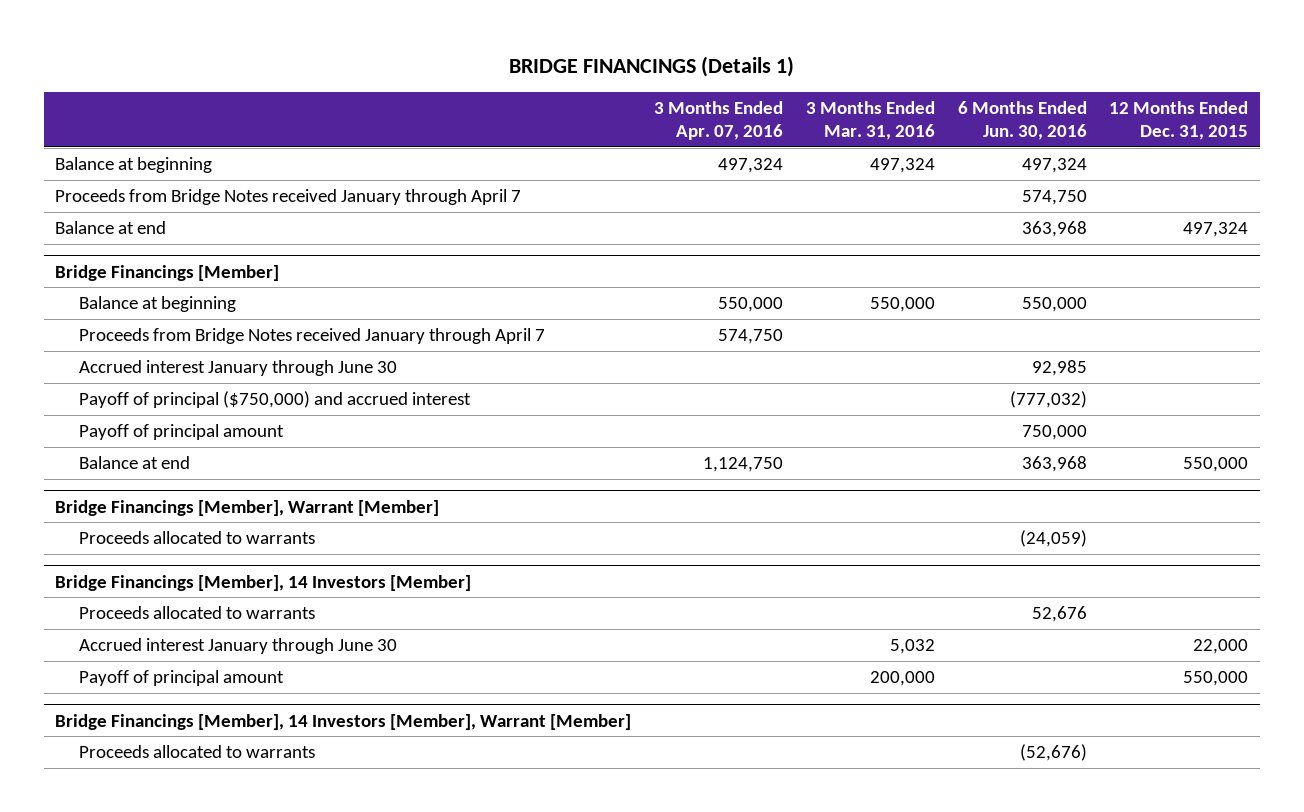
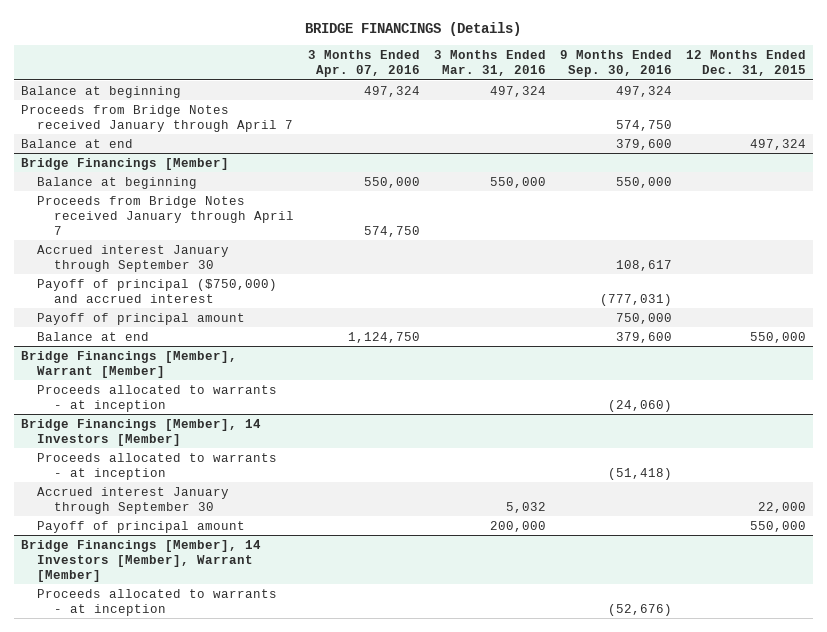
[508,56,794,78] BRIDGE FINANCINGS (Details 1) -> [305,22,522,37] BRIDGE FINANCINGS (Details)
[957,100,1087,141] 6 Months Ended Jun. 30, 2016 -> none
none -> [559,50,672,78] 9 Months Ended Sep. 30, 2016
[79,360,398,377] Accrued interest January through June 30 -> [37,244,230,272] Accrued interest January through September 30
[79,531,316,545] Proceeds allocated to warrants -> [37,384,278,412] Proceeds allocated to warrants - at inception
[79,606,316,620] Proceeds allocated to warrants -> [37,452,278,480] Proceeds allocated to warrants - at inception
[79,638,398,655] Accrued interest January through June 30 -> [37,486,230,514] Accrued interest January through September 30
[79,745,316,759] Proceeds allocated to warrants -> [37,588,278,616] Proceeds allocated to warrants - at inception

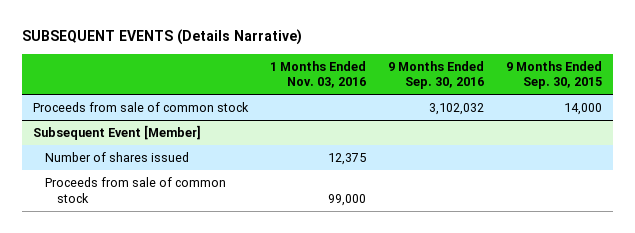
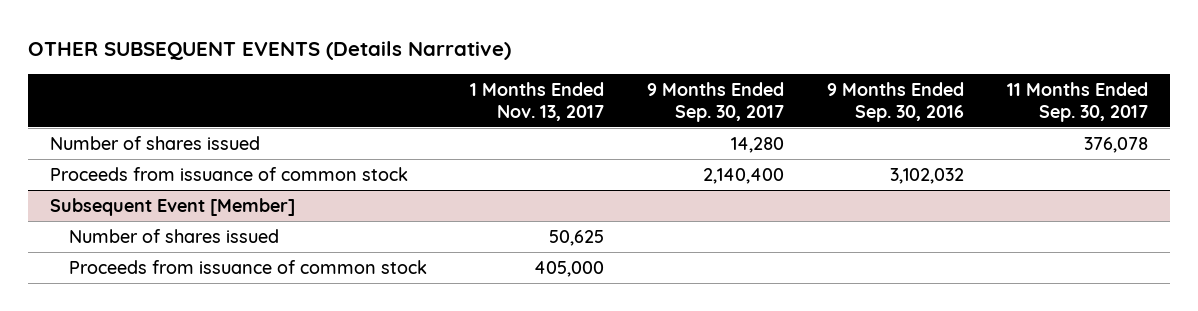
[22,29,303,46] SUBSEQUENT EVENTS (Details Narrative) -> [28,41,512,61] OTHER SUBSEQUENT EVENTS (Details Narrative)
[270,60,367,89] 1 Months Ended Nov. 03, 2016 -> none
[506,60,603,90] 9 Months Ended Sep. 30, 2015 -> none
none -> [470,81,605,121] 1 Months Ended Nov. 13, 2017
none -> [647,81,785,122] 9 Months Ended Sep. 30, 2017
none -> [1007,81,1149,122] 11 Months Ended Sep. 30, 2017
none -> [49,135,260,150] Number of shares issued
[33,101,250,112] Proceeds from sale of common stock -> [49,166,408,181] Proceeds from issuance of common stock
[44,176,226,203] Proceeds from sale of common stock -> [69,259,428,274] Proceeds from issuance of common stock

